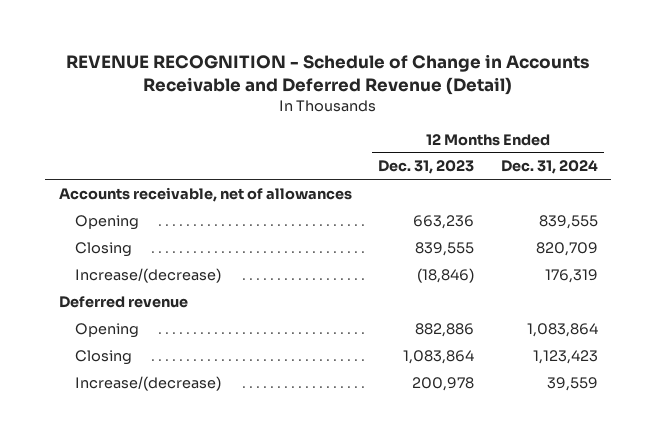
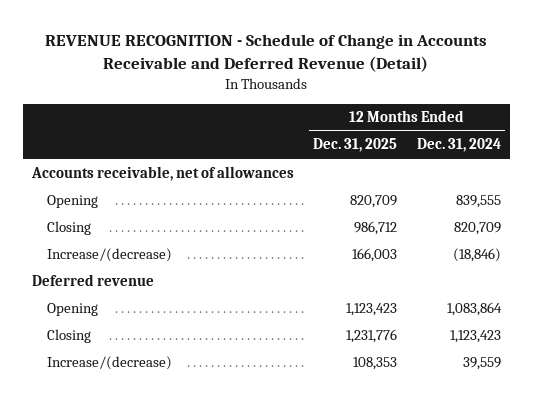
[378,160,475,175] Dec. 31, 2023 -> none
none -> [313,138,398,153] Dec. 31, 2025
[544,268,598,283] 176,319 -> [452,247,501,262] (18,846)

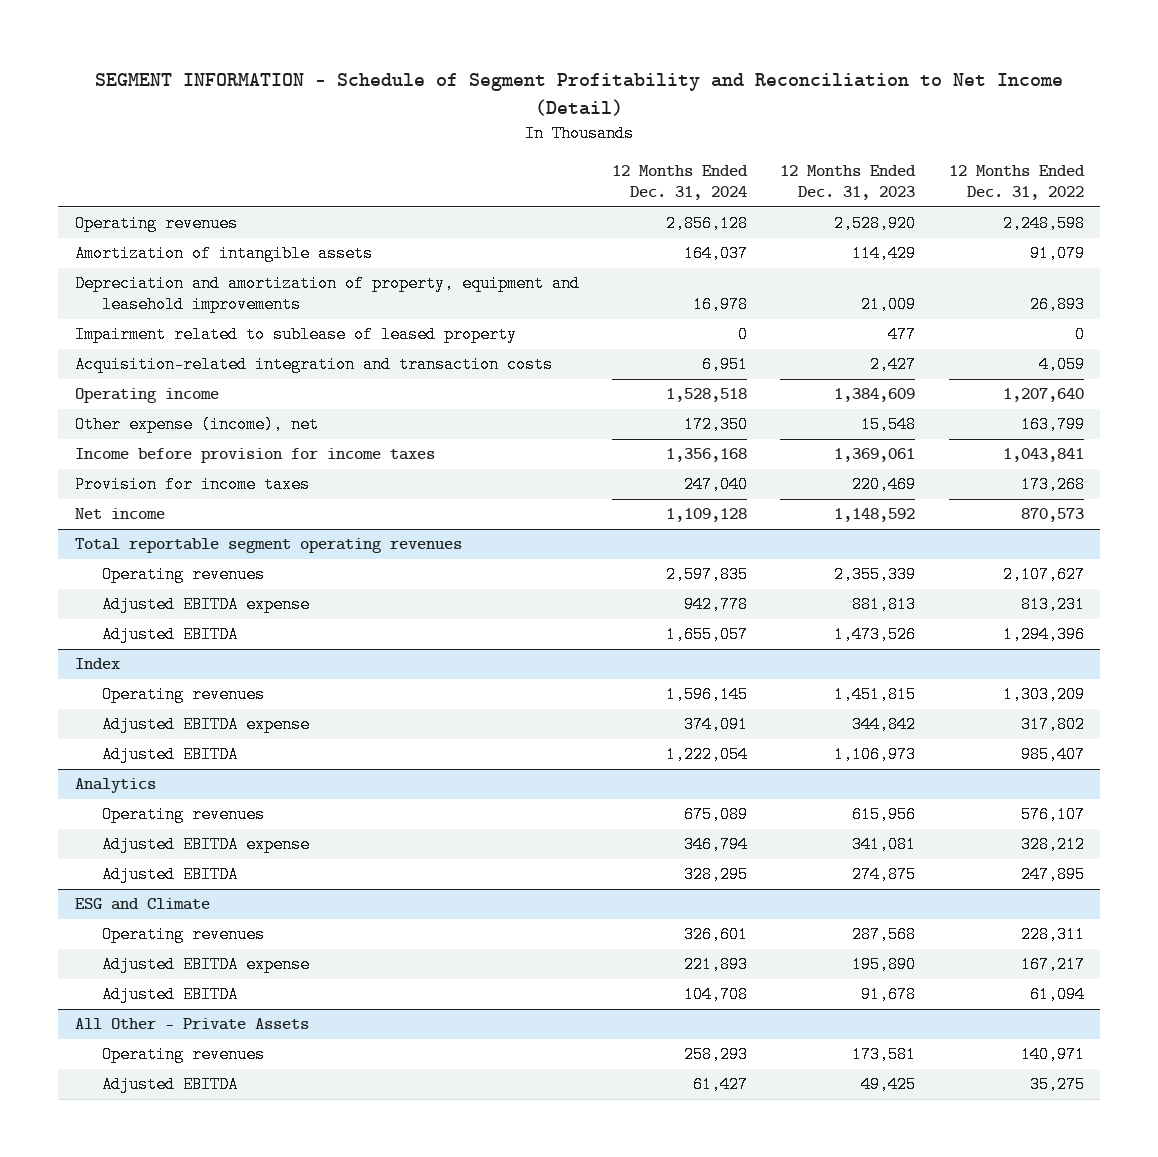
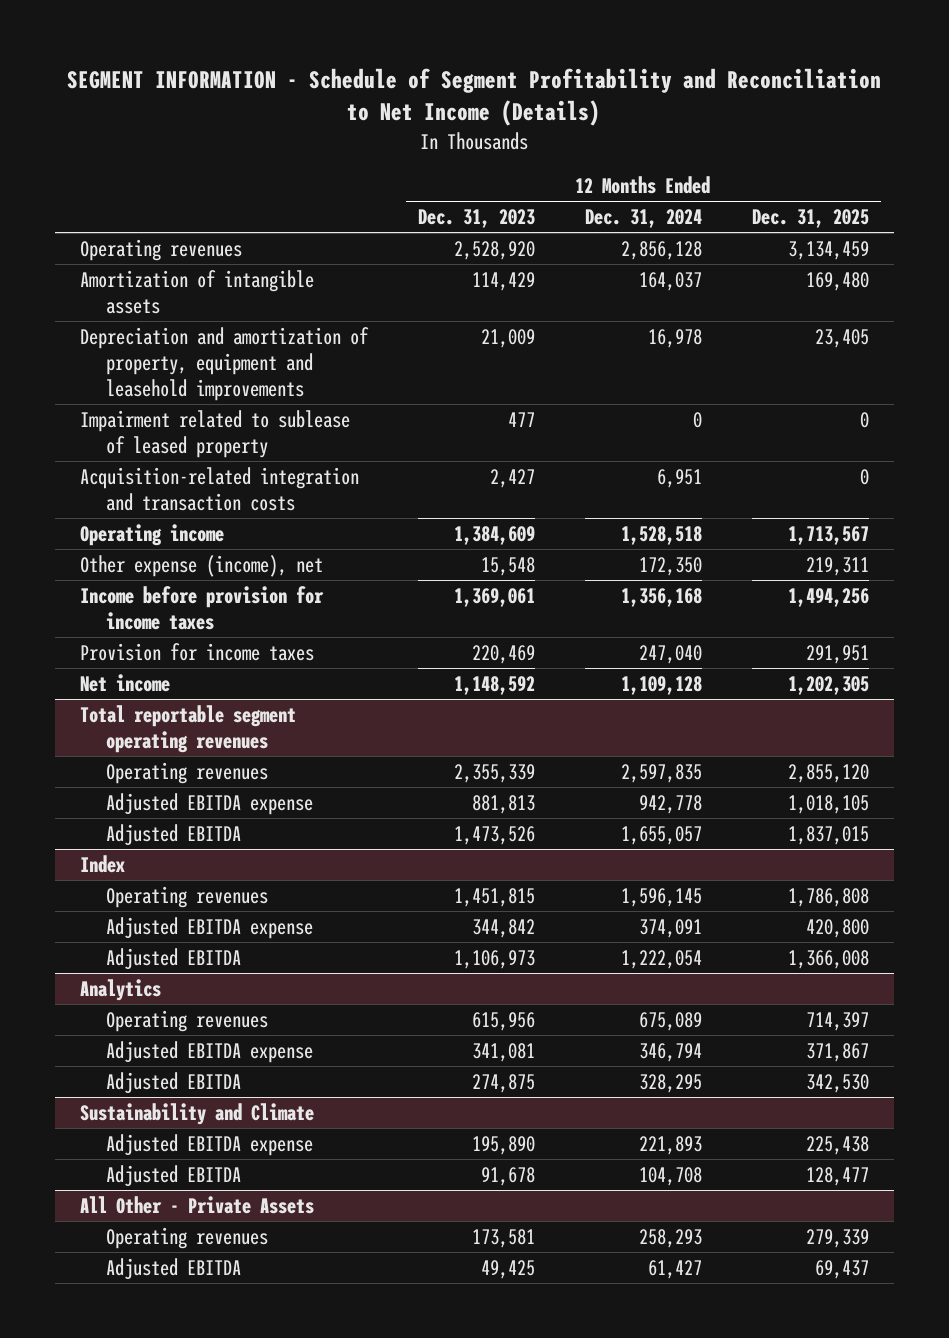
[95,72,1064,116] SEGMENT INFORMATION - Schedule of Segment Profitability and Reconciliation to Net Income (Detail) -> [67,67,882,127] SEGMENT INFORMATION - Schedule of Segment Profitability and Reconciliation to Net Income (Details)
[948,165,1085,201] 12 Months Ended Dec. 31, 2022 -> none
none -> [751,209,869,229] Dec. 31, 2025
[102,926,266,944] Operating revenues -> none
[74,898,210,911] ESG and Climate -> [80,1103,315,1126] Sustainability and Climate

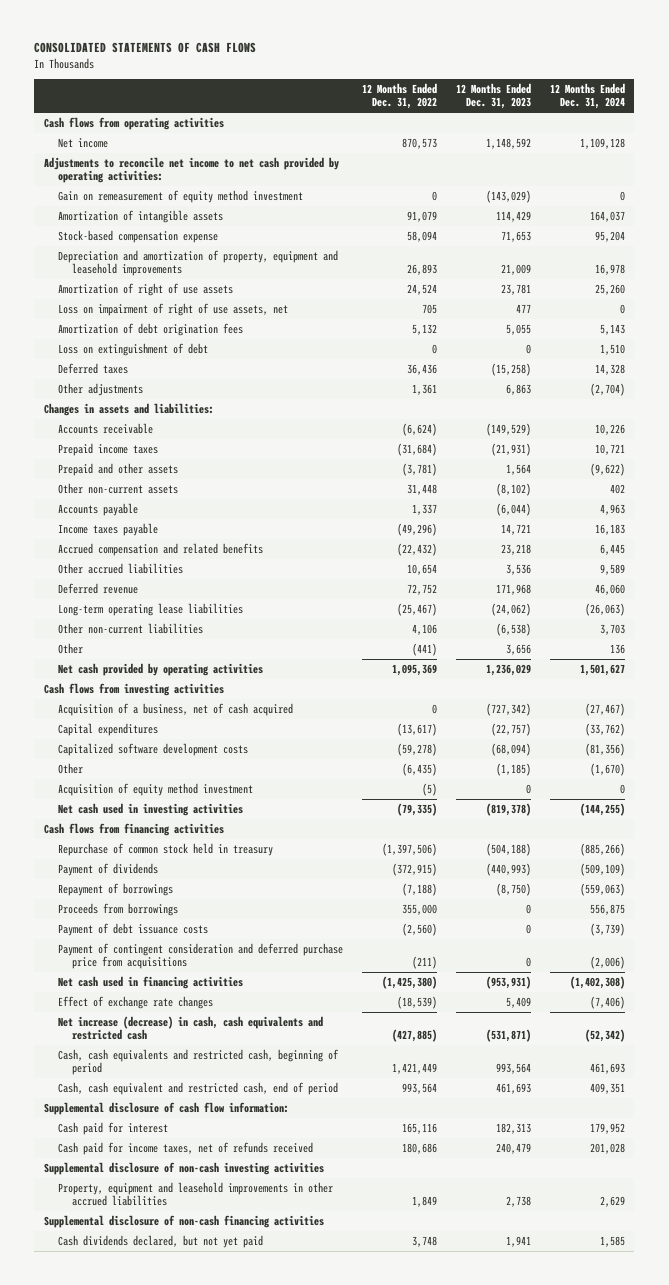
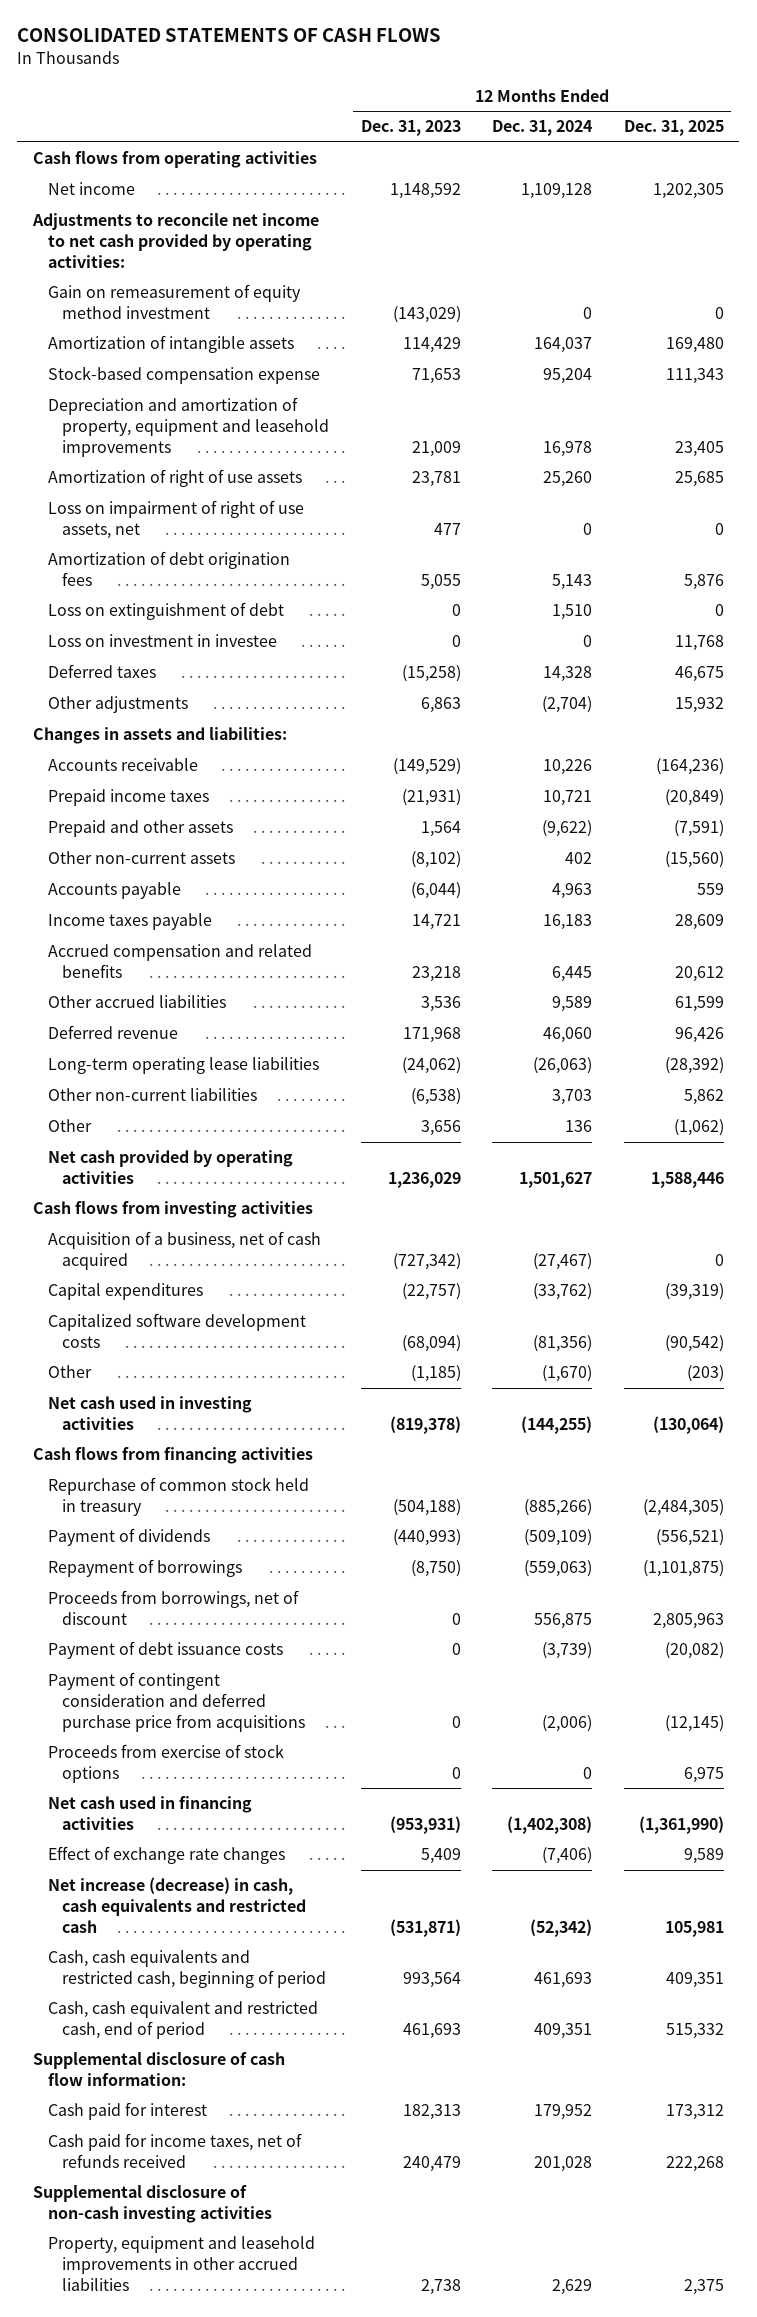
[361,83,437,110] 12 Months Ended Dec. 31, 2022 -> none
none -> [623,120,724,137] Dec. 31, 2025
none -> [47,634,277,648] Loss on investment in investee
[57,783,253,797] Acquisition of equity method investment -> none
[57,903,178,917] Proceeds from borrowings -> [47,1590,299,1626] Proceeds from borrowings, net of discount
none -> [47,1744,284,1784] Proceeds from exercise of stock options
[43,1215,324,1229] Supplemental disclosure of non-cash financing activities -> none
[57,1235,263,1249] Cash dividends declared, but not yet paid -> none

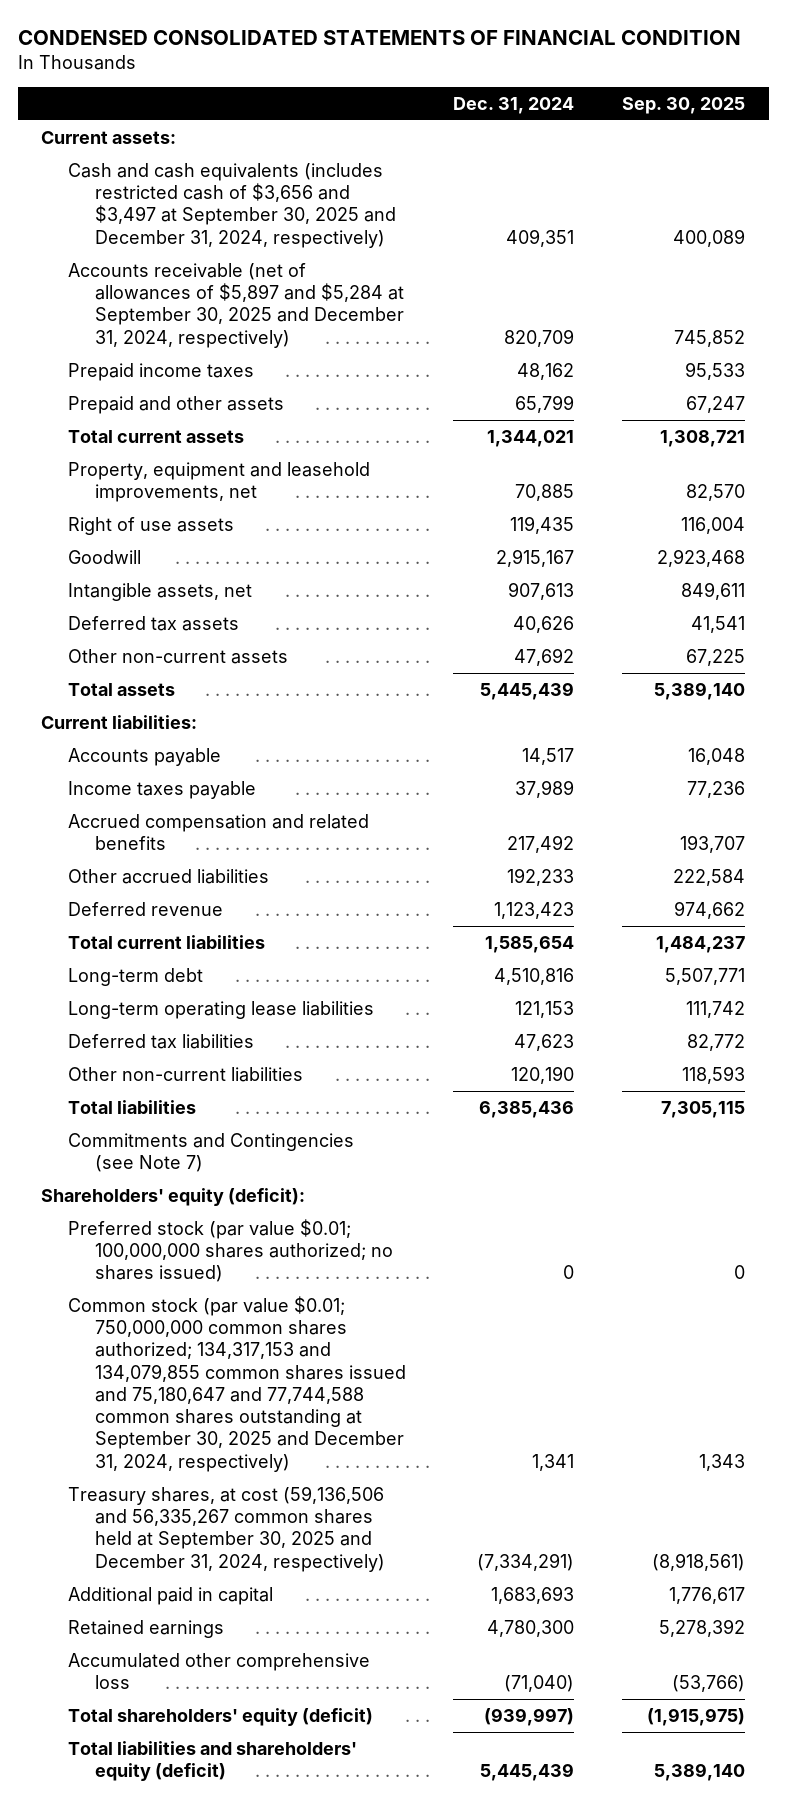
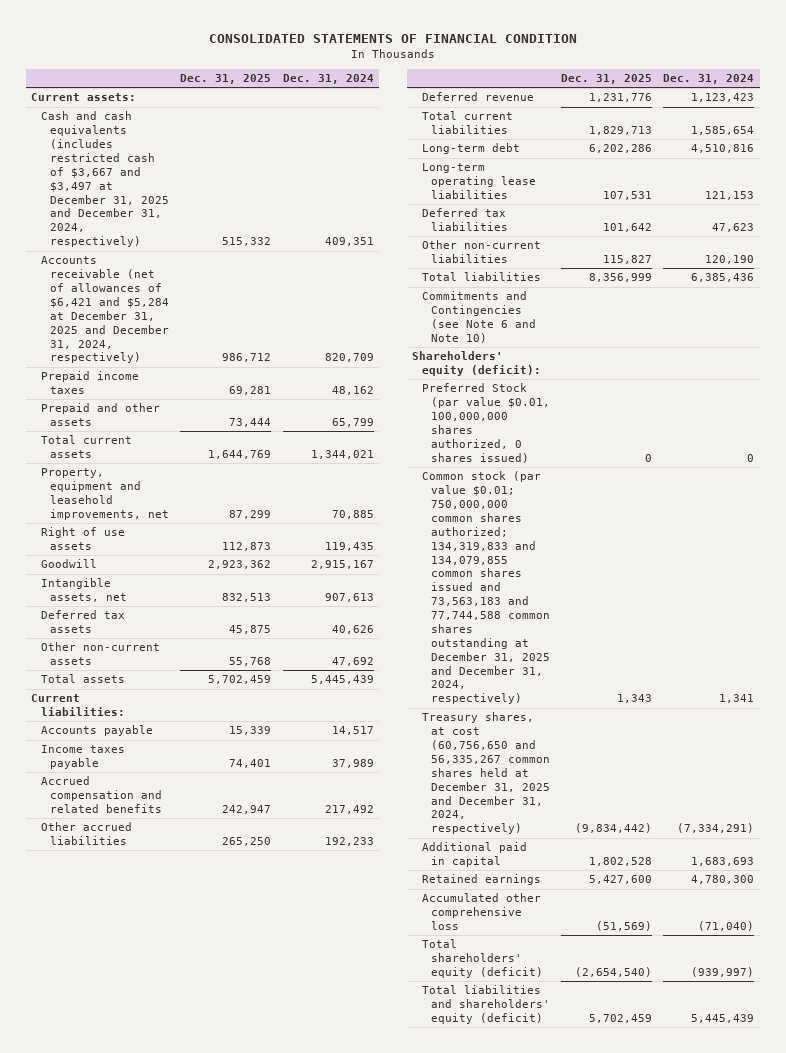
[17,30,741,46] CONDENSED CONSOLIDATED STATEMENTS OF FINANCIAL CONDITION -> [208,33,577,43] CONSOLIDATED STATEMENTS OF FINANCIAL CONDITION
[621,97,745,115] Sep. 30, 2025 -> none
none -> [180,74,272,85] Dec. 31, 2025
[68,162,396,248] Cash and cash equivalents (includes restricted cash of $3,656 and $3,497 at September 30, 2025 and December 31, 2024, respectively) -> [40,111,170,248] Cash and cash equivalents (includes restricted cash of $3,667 and $3,497 at December 31, 2025 and December 31, 2024, respectively)
[68,262,404,348] Accounts receivable (net of allowances of $5,897 and $5,284 at September 30, 2025 and December 31, 2024, respectively) -> [40,256,170,364] Accounts receivable (net of allowances of $6,421 and $5,284 at December 31, 2025 and December 31, 2024, respectively)
[68,1132,355,1173] Commitments and Contingencies (see Note 7) -> [421,291,537,343] Commitments and Contingencies (see Note 6 and Note 10)
[68,1218,393,1283] Preferred stock (par value $0.01; 100,000,000 shares authorized; no shares issued) -> [421,383,551,463] Preferred Stock (par value $0.01, 100,000,000 shares authorized, 0 shares issued)
[68,1295,406,1472] Common stock (par value $0.01; 750,000,000 common shares authorized; 134,317,153 and 134,079,855 common shares issued and 75,180,647 and 77,744,588 common shares outstanding at September 30, 2025 and December 31, 2024, respectively) -> [421,471,551,705] Common stock (par value $0.01; 750,000,000 common shares authorized; 134,319,833 and 134,079,855 common shares issued and 73,563,183 and 77,744,588 common shares outstanding at December 31, 2025 and December 31, 2024, respectively)
[68,1485,385,1572] Treasury shares, at cost (59,136,506 and 56,335,267 common shares held at September 30, 2025 and December 31, 2024, respectively) -> [421,712,551,835] Treasury shares, at cost (60,756,650 and 56,335,267 common shares held at December 31, 2025 and December 31, 2024, respectively)

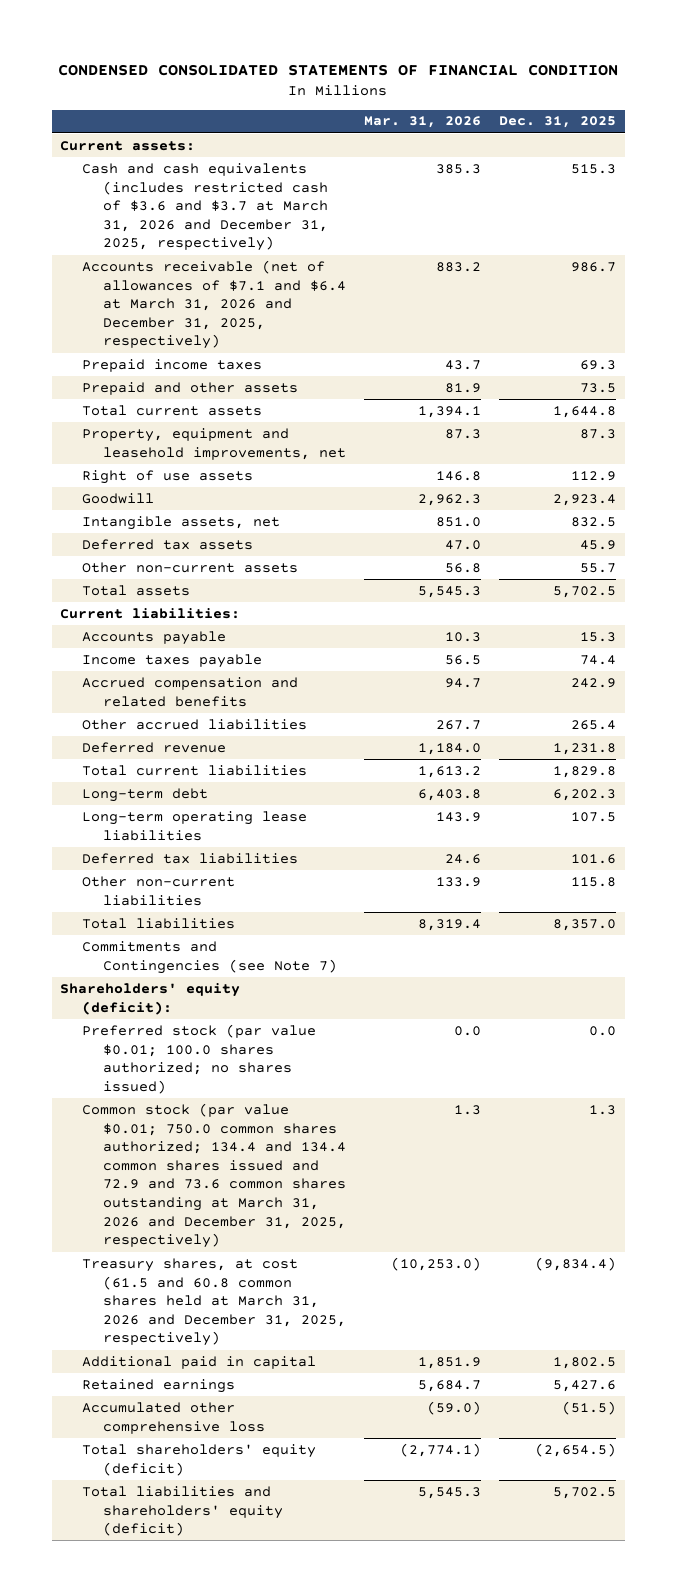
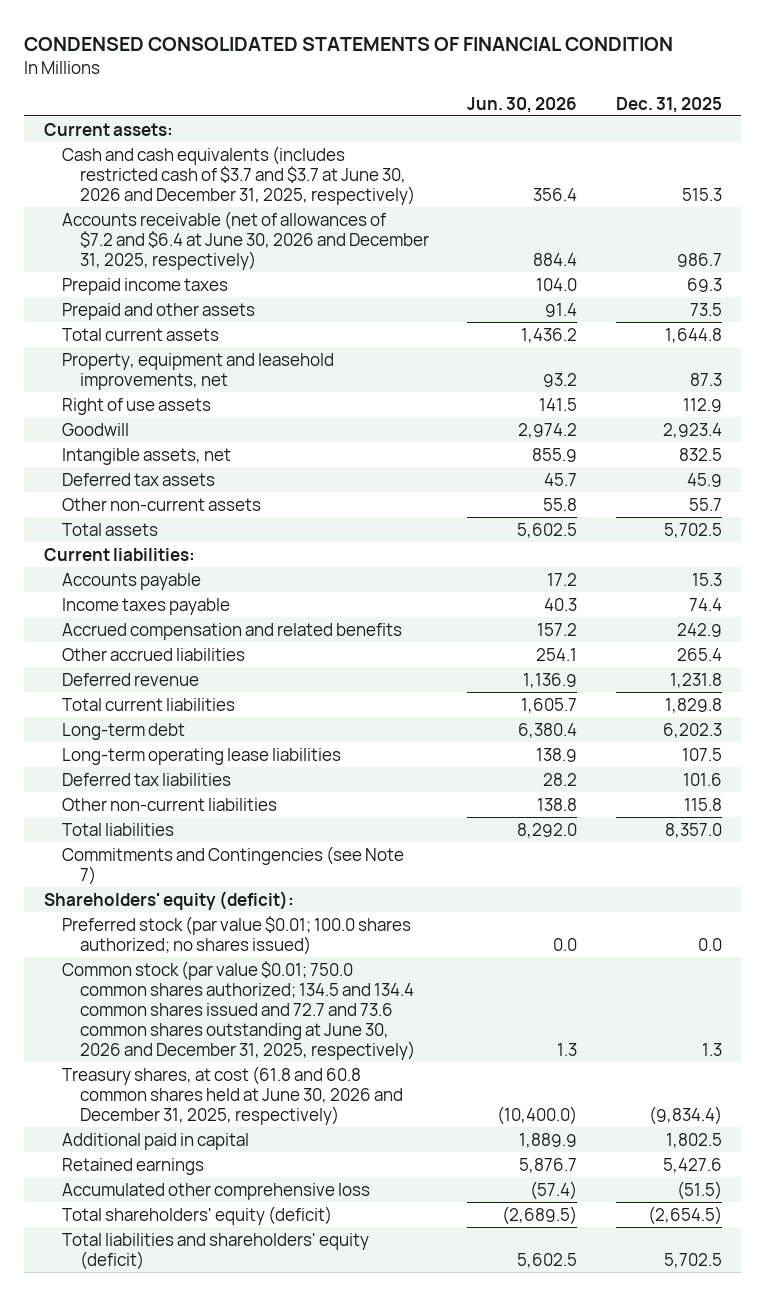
[363,116,481,129] Mar. 31, 2026 -> none
none -> [467,96,578,113] Jun. 30, 2026
[81,162,329,252] Cash and cash equivalents (includes restricted cash of $3.6 and $3.7 at March 31, 2026 and December 31, 2025, respectively) -> [61,145,416,205] Cash and cash equivalents (includes restricted cash of $3.7 and $3.7 at June 30, 2026 and December 31, 2025, respectively)
[81,259,347,350] Accounts receivable (net of allowances of $7.1 and $6.4 at March 31, 2026 and December 31, 2025, respectively) -> [61,210,430,270] Accounts receivable (net of allowances of $7.2 and $6.4 at June 30, 2026 and December 31, 2025, respectively)
[81,1102,347,1249] Common stock (par value $0.01; 750.0 common shares authorized; 134.4 and 134.4 common shares issued and 72.9 and 73.6 common shares outstanding at March 31, 2026 and December 31, 2025, respectively) -> [61,960,416,1061] Common stock (par value $0.01; 750.0 common shares authorized; 134.5 and 134.4 common shares issued and 72.7 and 73.6 common shares outstanding at June 30, 2026 and December 31, 2025, respectively)
[81,1257,347,1347] Treasury shares, at cost (61.5 and 60.8 common shares held at March 31, 2026 and December 31, 2025, respectively) -> [61,1065,404,1125] Treasury shares, at cost (61.8 and 60.8 common shares held at June 30, 2026 and December 31, 2025, respectively)

